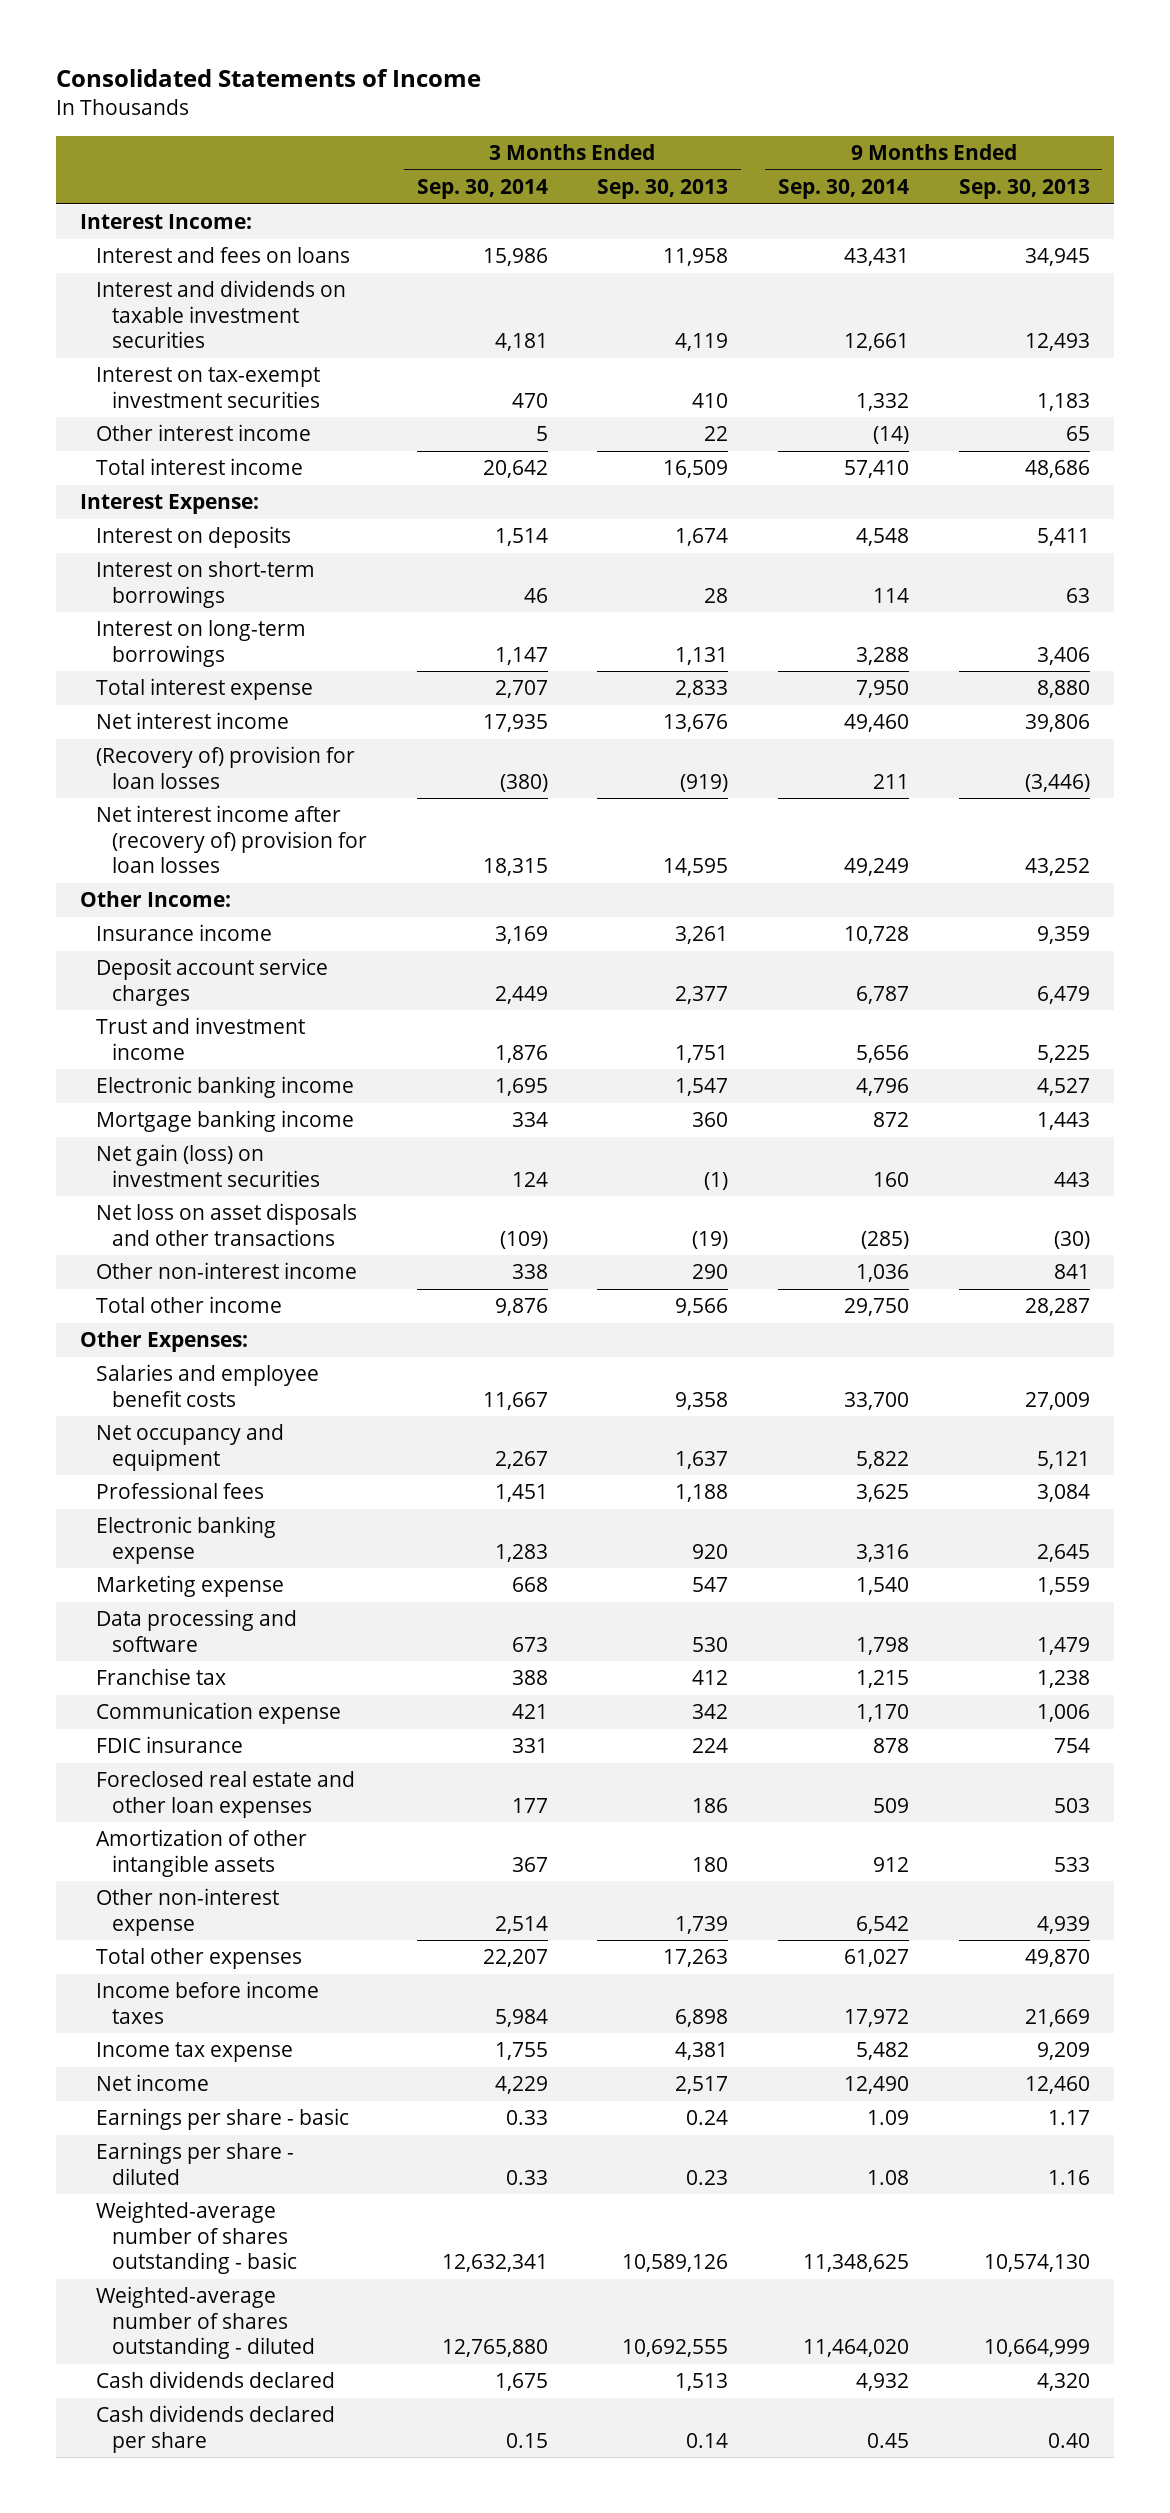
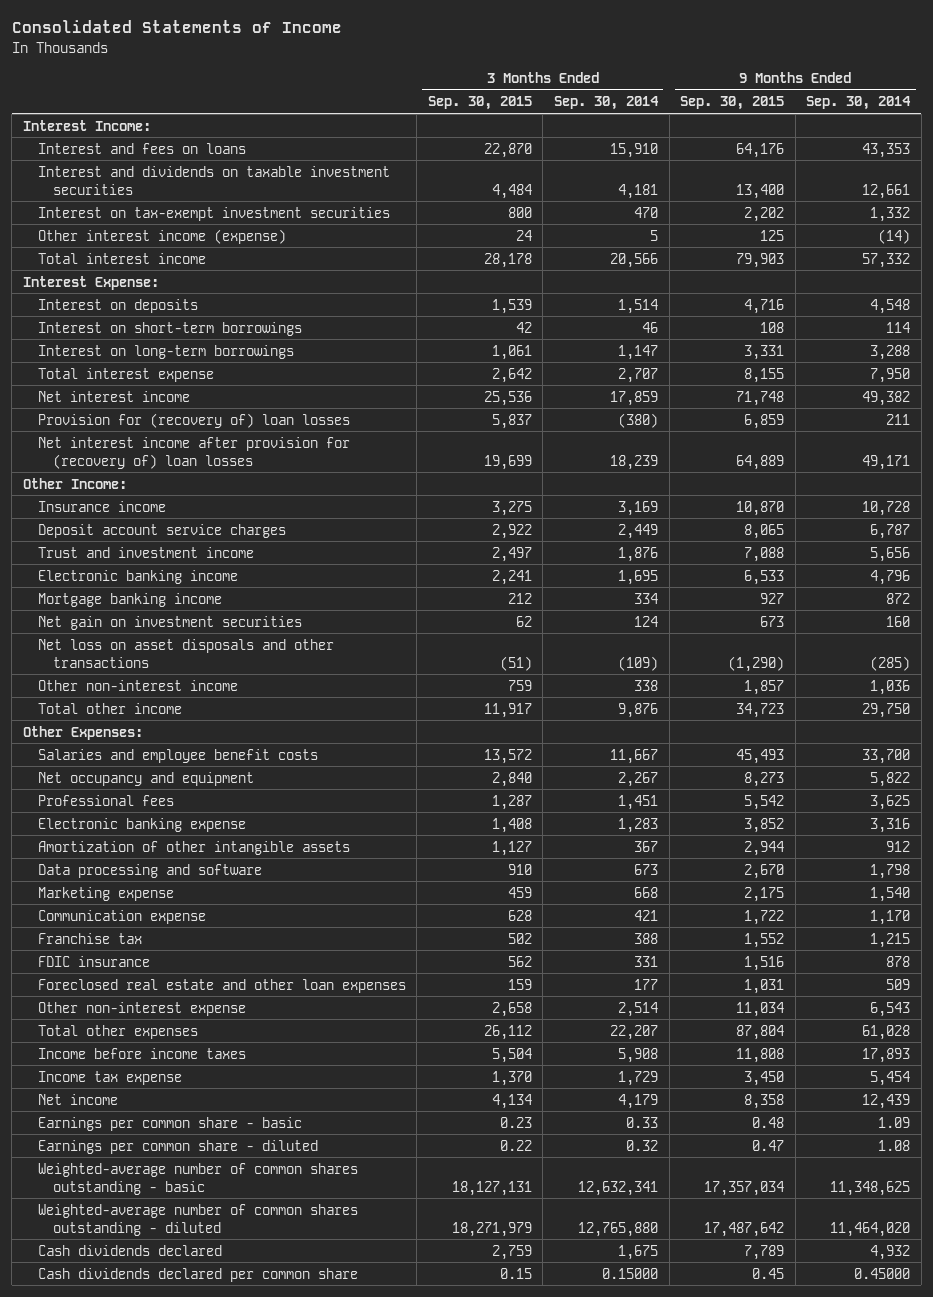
[597,179,729,200] Sep. 30, 2013 -> none
[958,179,1090,200] Sep. 30, 2013 -> none
none -> [427,96,532,111] Sep. 30, 2015
none -> [680,96,785,111] Sep. 30, 2015
[482,248,548,267] 15,986 -> [609,142,658,158] 15,910
[843,248,909,267] 43,431 -> [862,142,911,158] 43,353
[96,424,312,442] Other interest income -> [37,228,286,244] Other interest income (expense)
[482,460,548,479] 20,642 -> [609,252,658,268] 20,566
[843,460,909,479] 57,410 -> [862,252,911,268] 57,332
[482,714,548,733] 17,935 -> [609,390,658,406] 17,859
[843,714,909,733] 49,460 -> [862,390,911,406] 49,382
[96,746,356,789] (Recovery of) provision for loan losses -> [37,412,350,428] Provision for (recovery of) loan losses
[96,805,368,873] Net interest income after (recovery of) provision for loan losses -> [37,436,350,469] Net interest income after provision for (recovery of) loan losses
[482,857,548,876] 18,315 -> [609,454,658,470] 18,239
[843,857,909,876] 49,249 -> [862,454,911,470] 49,171
[96,1144,321,1187] Net gain (loss) on investment securities -> [37,615,302,630] Net gain on investment securities
[96,1829,308,1877] Amortization of other intangible assets -> [37,840,350,855] Amortization of other intangible assets
[96,1575,285,1598] Marketing expense -> [37,886,174,901] Marketing expense
[96,1668,227,1686] Franchise tax -> [37,932,142,944] Franchise tax
[855,1915,909,1934] 6,542 -> [870,1001,911,1017] 6,543
[843,1949,909,1968] 61,027 -> [862,1024,911,1040] 61,028
[494,2008,548,2027] 5,984 -> [617,1047,658,1063] 5,908
[843,2008,909,2027] 17,972 -> [862,1047,911,1063] 17,893
[494,2042,548,2061] 1,755 -> [617,1070,658,1086] 1,729
[855,2042,909,2061] 5,482 -> [870,1070,911,1086] 5,454
[494,2076,548,2095] 4,229 -> [617,1093,658,1109] 4,179
[843,2076,909,2095] 12,490 -> [862,1093,911,1109] 12,439
[96,2108,350,2131] Earnings per share - basic -> [37,1116,302,1131] Earnings per common share - basic
[96,2142,295,2185] Earnings per share - diluted -> [37,1139,318,1154] Earnings per common share - diluted
[505,2169,548,2185] 0.33 -> [625,1139,658,1151] 0.32
[96,2201,298,2274] Weighted-average number of shares outstanding - basic -> [37,1162,358,1195] Weighted-average number of common shares outstanding - basic
[96,2286,316,2359] Weighted-average number of shares outstanding - diluted -> [37,1203,358,1236] Weighted-average number of common shares outstanding - diluted
[96,2405,336,2453] Cash dividends declared per share -> [37,1267,358,1282] Cash dividends declared per common share
[505,2432,548,2448] 0.15 -> [601,1267,658,1279] 0.15000
[866,2432,909,2448] 0.45 -> [854,1267,911,1279] 0.45000

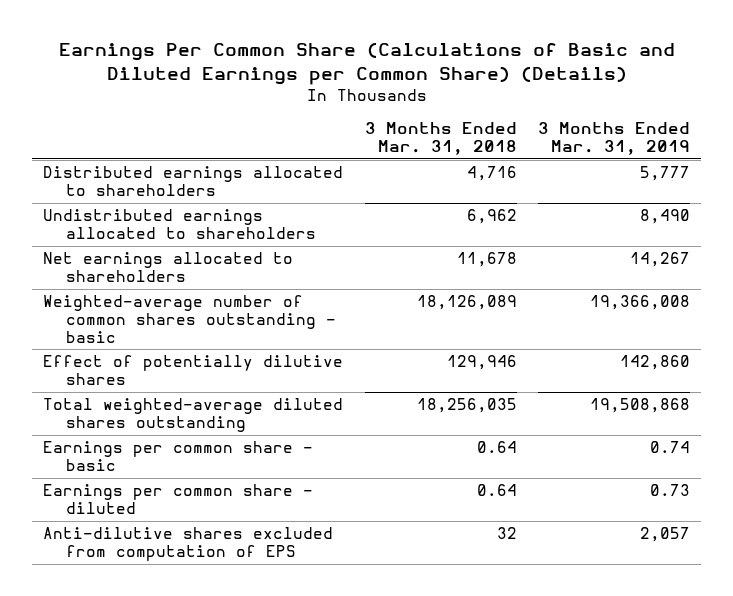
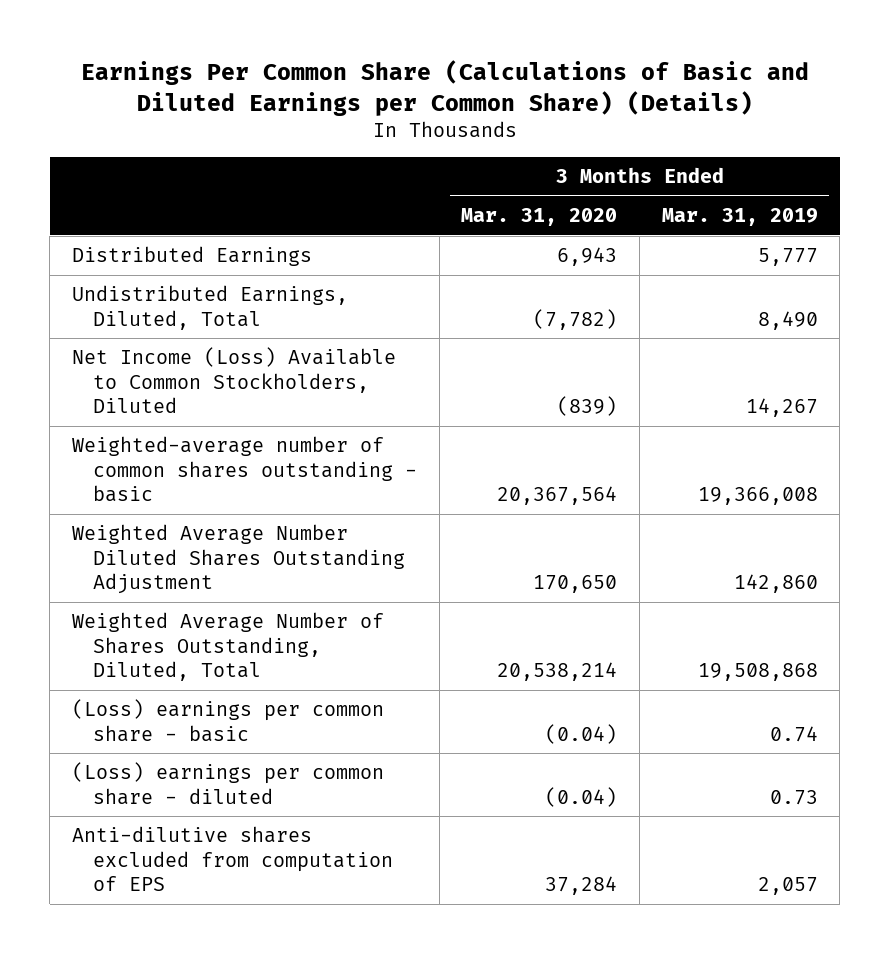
[364,122,517,156] 3 Months Ended Mar. 31, 2018 -> none
none -> [461,208,618,227] Mar. 31, 2020
[43,166,344,197] Distributed earnings allocated to shareholders -> [72,246,313,267] Distributed Earnings
[43,209,317,240] Undistributed earnings allocated to shareholders -> [72,285,349,330] Undistributed Earnings, Diluted, Total
[43,252,294,283] Net earnings allocated to shareholders -> [72,347,397,414] Net Income (Loss) Available to Common Stockholders, Diluted
[43,355,344,386] Effect of potentially dilutive shares -> [72,524,406,595] Weighted Average Number Diluted Shares Outstanding Adjustment
[43,398,344,433] Total weighted-average diluted shares outstanding -> [72,612,385,682] Weighted Average Number of Shares Outstanding, Diluted, Total
[43,441,314,472] Earnings per common share - basic -> [72,699,385,742] (Loss) earnings per common share - basic
[43,484,314,515] Earnings per common share - diluted -> [72,762,385,805] (Loss) earnings per common share - diluted

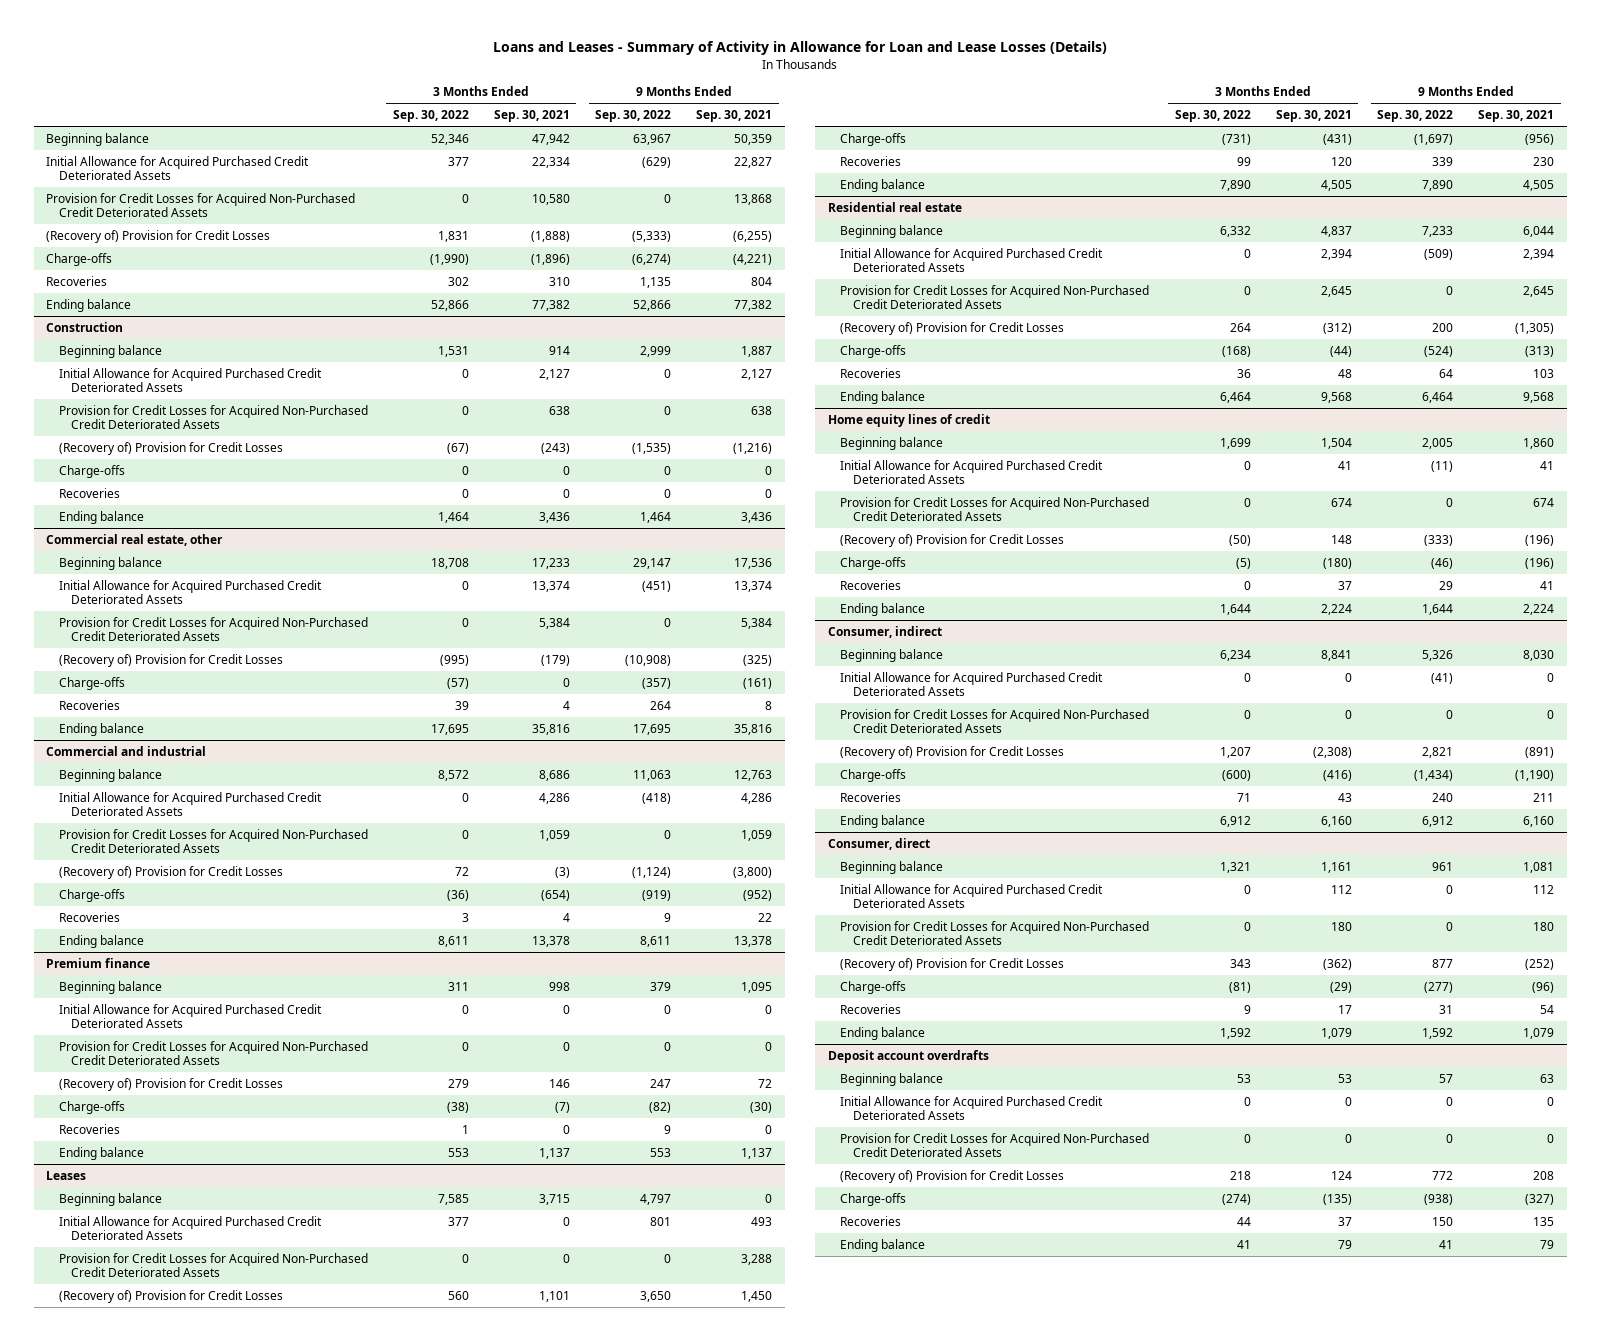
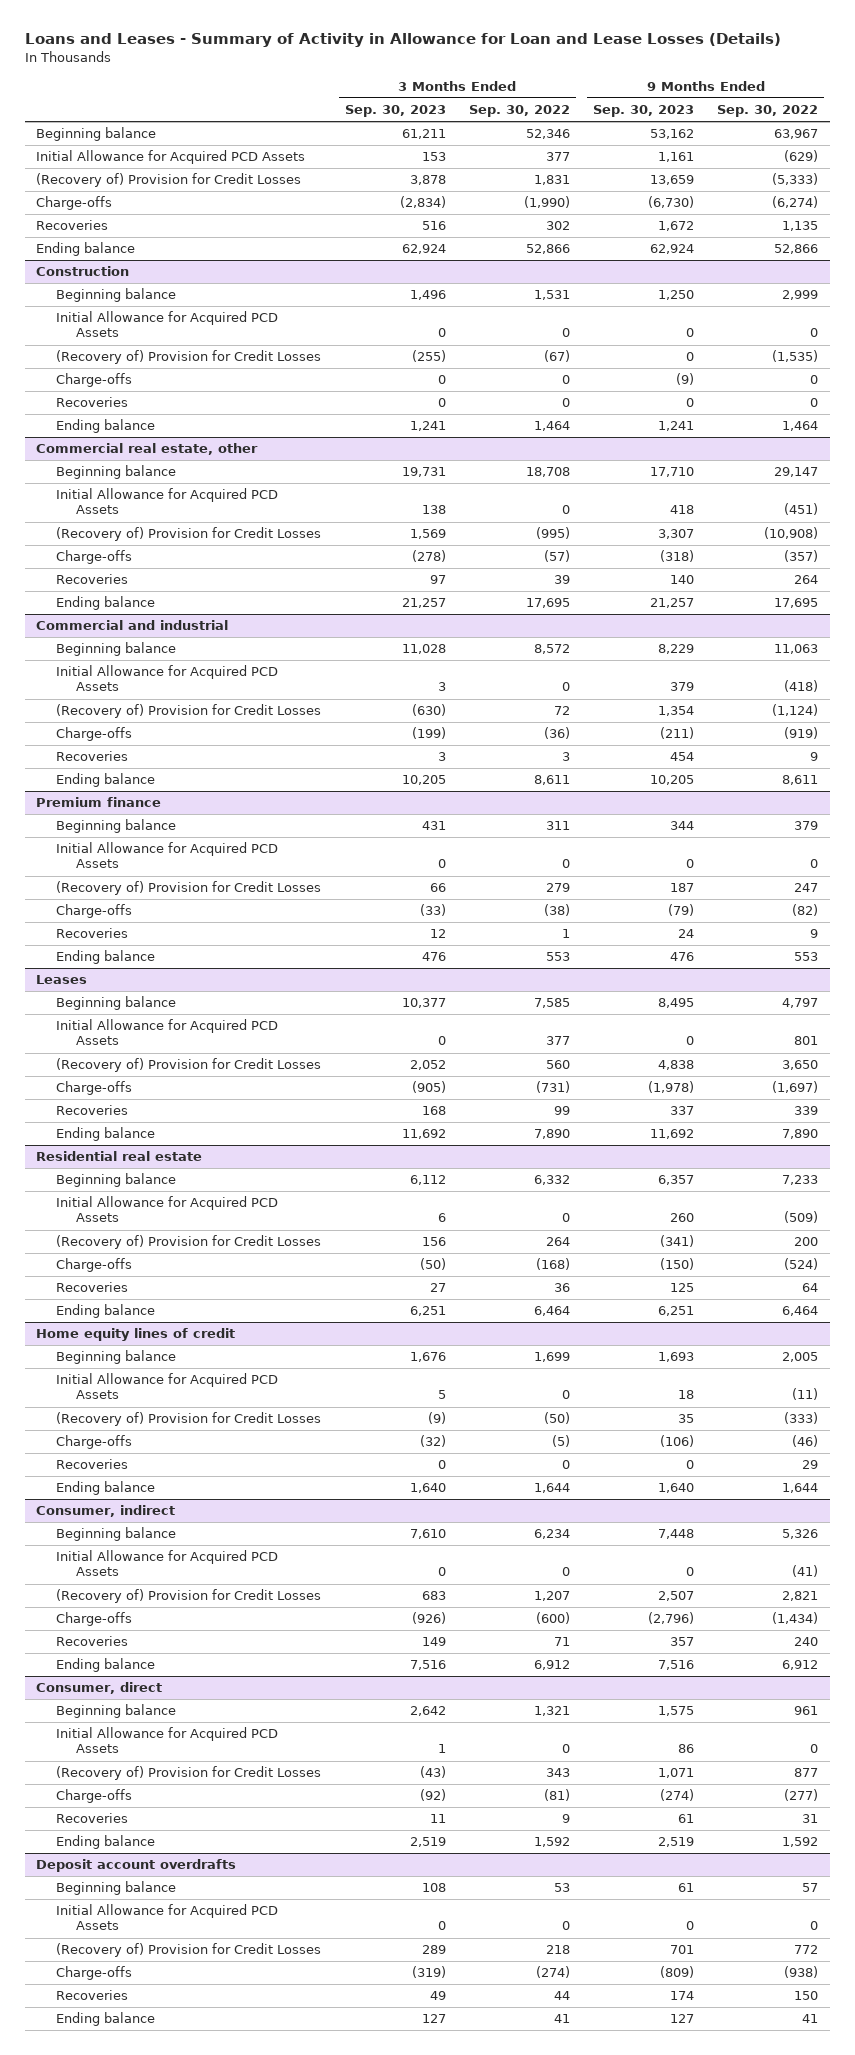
[494,110,571,123] Sep. 30, 2021 -> none
[696,110,773,123] Sep. 30, 2021 -> none
none -> [344,105,446,118] Sep. 30, 2023
none -> [593,105,695,118] Sep. 30, 2023
[46,192,356,217] Provision for Credit Losses for Acquired Non-Purchased Credit Deteriorated Assets -> none
[46,155,310,180] Initial Allowance for Acquired Purchased Credit Deteriorated Assets -> [36,150,306,165] Initial Allowance for Acquired PCD Assets
[58,404,368,429] Provision for Credit Losses for Acquired Non-Purchased Credit Deteriorated Assets -> none
[58,367,322,392] Initial Allowance for Acquired Purchased Credit Deteriorated Assets -> [56,311,279,338] Initial Allowance for Acquired PCD Assets
[58,616,368,641] Provision for Credit Losses for Acquired Non-Purchased Credit Deteriorated Assets -> none
[58,579,322,604] Initial Allowance for Acquired Purchased Credit Deteriorated Assets -> [56,488,279,515] Initial Allowance for Acquired PCD Assets
[58,828,368,853] Provision for Credit Losses for Acquired Non-Purchased Credit Deteriorated Assets -> none
[58,791,322,816] Initial Allowance for Acquired Purchased Credit Deteriorated Assets -> [56,665,279,692] Initial Allowance for Acquired PCD Assets
[58,1040,368,1065] Provision for Credit Losses for Acquired Non-Purchased Credit Deteriorated Assets -> none
[58,1003,322,1028] Initial Allowance for Acquired Purchased Credit Deteriorated Assets -> [56,842,279,869] Initial Allowance for Acquired PCD Assets
[58,1252,368,1277] Provision for Credit Losses for Acquired Non-Purchased Credit Deteriorated Assets -> none
[58,1215,322,1240] Initial Allowance for Acquired Purchased Credit Deteriorated Assets -> [56,1019,279,1046] Initial Allowance for Acquired PCD Assets
[840,284,1150,309] Provision for Credit Losses for Acquired Non-Purchased Credit Deteriorated Assets -> none
[840,247,1104,272] Initial Allowance for Acquired Purchased Credit Deteriorated Assets -> [56,1196,279,1223] Initial Allowance for Acquired PCD Assets
[840,496,1150,521] Provision for Credit Losses for Acquired Non-Purchased Credit Deteriorated Assets -> none
[840,459,1104,484] Initial Allowance for Acquired Purchased Credit Deteriorated Assets -> [56,1373,279,1400] Initial Allowance for Acquired PCD Assets
[840,708,1150,733] Provision for Credit Losses for Acquired Non-Purchased Credit Deteriorated Assets -> none
[840,671,1104,696] Initial Allowance for Acquired Purchased Credit Deteriorated Assets -> [56,1550,279,1577] Initial Allowance for Acquired PCD Assets
[840,920,1150,945] Provision for Credit Losses for Acquired Non-Purchased Credit Deteriorated Assets -> none
[840,883,1104,908] Initial Allowance for Acquired Purchased Credit Deteriorated Assets -> [56,1727,279,1754] Initial Allowance for Acquired PCD Assets
[840,1132,1150,1157] Provision for Credit Losses for Acquired Non-Purchased Credit Deteriorated Assets -> none
[840,1095,1104,1120] Initial Allowance for Acquired Purchased Credit Deteriorated Assets -> [56,1904,279,1931] Initial Allowance for Acquired PCD Assets

